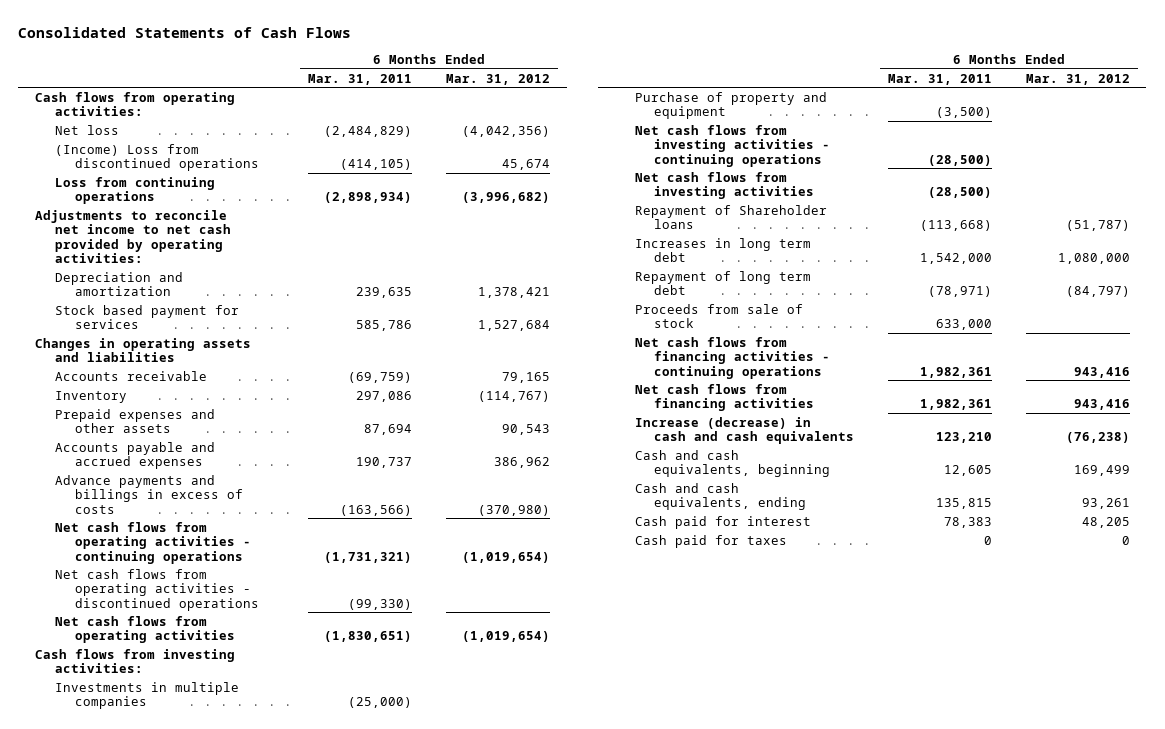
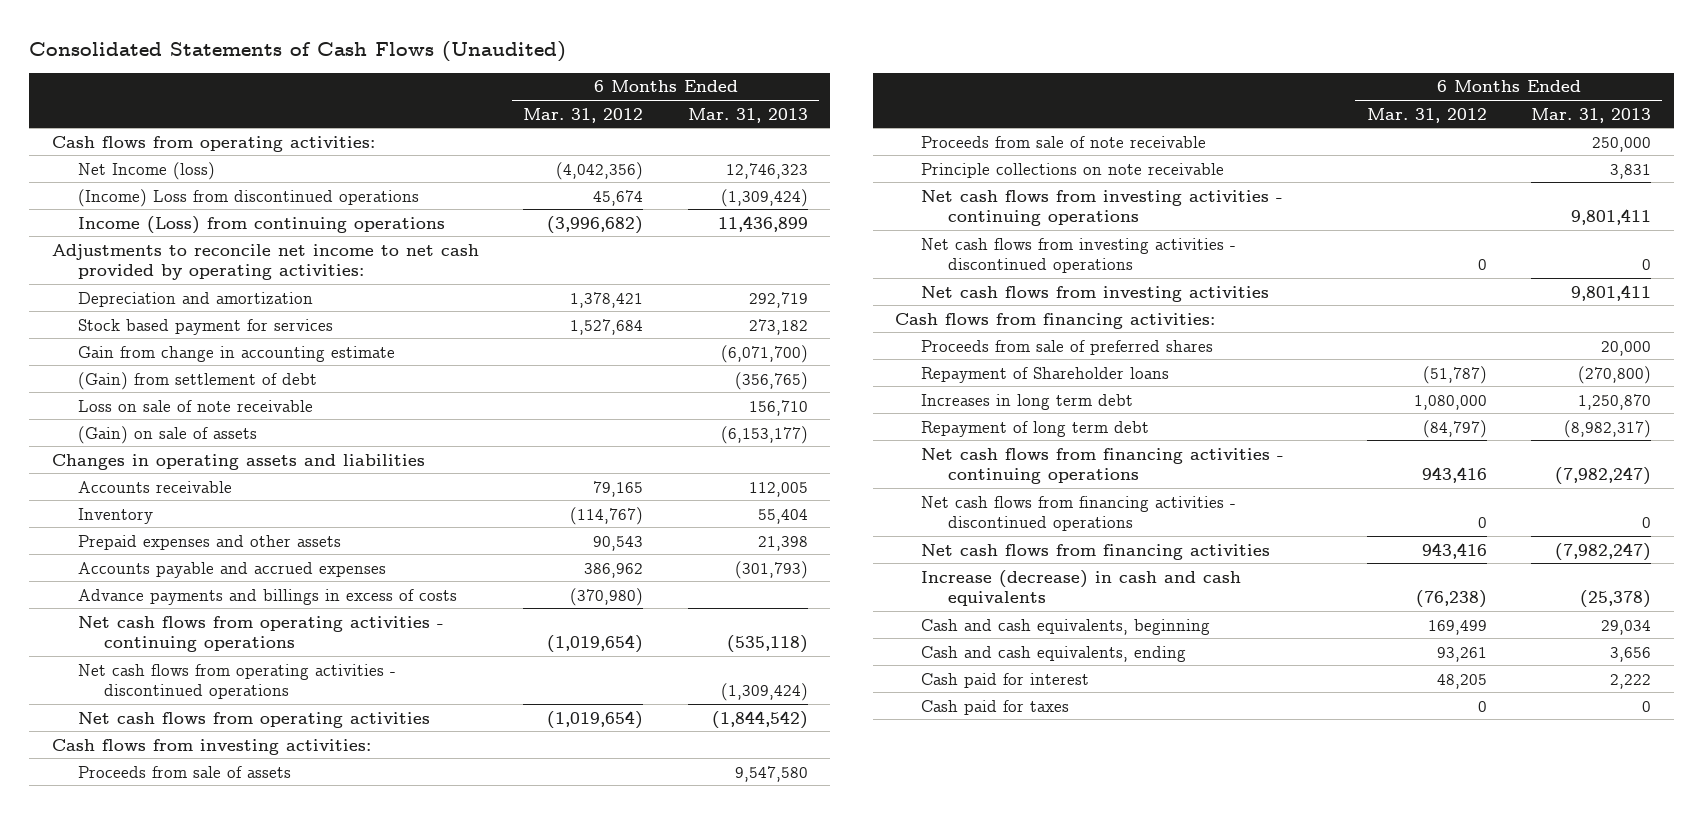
[18,26,352,38] Consolidated Statements of Cash Flows -> [29,40,567,62] Consolidated Statements of Cash Flows (Unaudited)
[308,73,413,85] Mar. 31, 2011 -> none
none -> [688,107,809,123] Mar. 31, 2013
[55,124,120,135] Net loss -> [78,161,216,180] Net Income (loss)
[55,176,216,205] Loss from continuing operations -> [78,215,446,234] Income (Loss) from continuing operations
none -> [78,345,396,362] Gain from change in accounting estimate
none -> [78,371,318,390] (Gain) from settlement of debt
none -> [78,399,314,412] Loss on sale of note receivable
none -> [78,425,258,444] (Gain) on sale of assets
[55,681,240,710] Investments in multiple companies -> none
[634,91,827,120] Purchase of property and equipment -> none
none -> [78,765,292,778] Proceeds from sale of assets
none -> [921,135,1207,148] Proceeds from sale of note receivable
none -> [921,162,1225,178] Principle collections on note receivable
none -> [921,237,1237,273] Net cash flows from investing activities - discontinued operations
none -> [895,312,1216,329] Cash flows from financing activities:
none -> [921,339,1214,355] Proceeds from sale of preferred shares
[634,303,803,329] Proceeds from sale of stock -> none
none -> [921,495,1237,531] Net cash flows from financing activities - discontinued operations

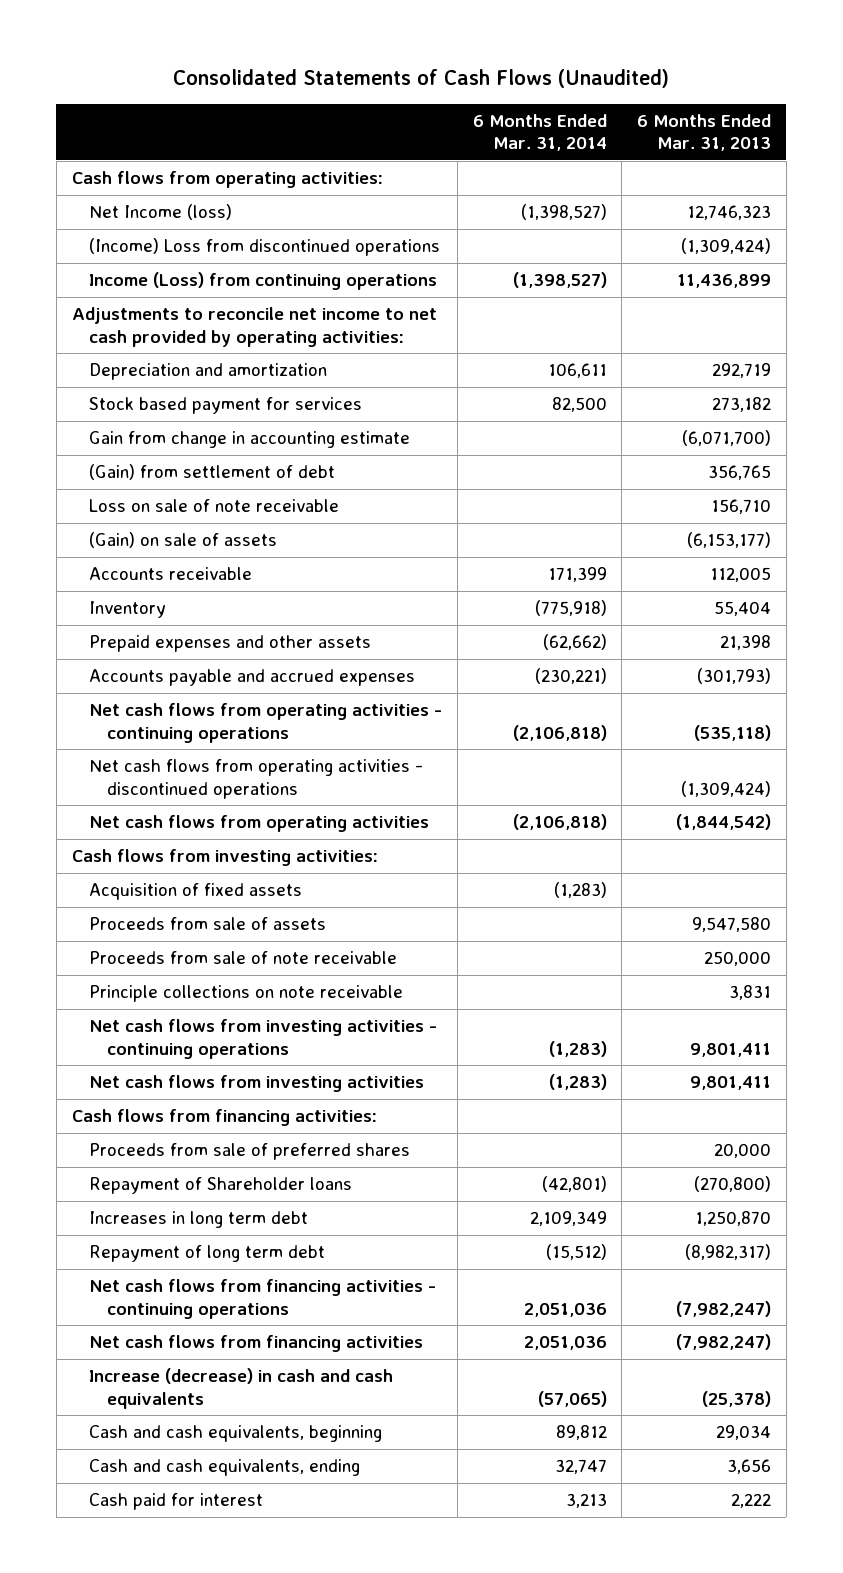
[523,107,644,123] Mar. 31, 2012 -> none
none -> [472,113,607,152] 6 Months Ended Mar. 31, 2014
[735,371,809,390] (356,765) -> [708,465,772,481] 356,765
[51,453,425,470] Changes in operating assets and liabilities -> none
[78,588,458,605] Advance payments and billings in excess of costs -> none
none -> [89,883,303,901] Acquisition of fixed assets
[921,237,1237,273] Net cash flows from investing activities - discontinued operations -> none
[921,495,1237,531] Net cash flows from financing activities - discontinued operations -> none
[921,699,1070,715] Cash paid for taxes -> none

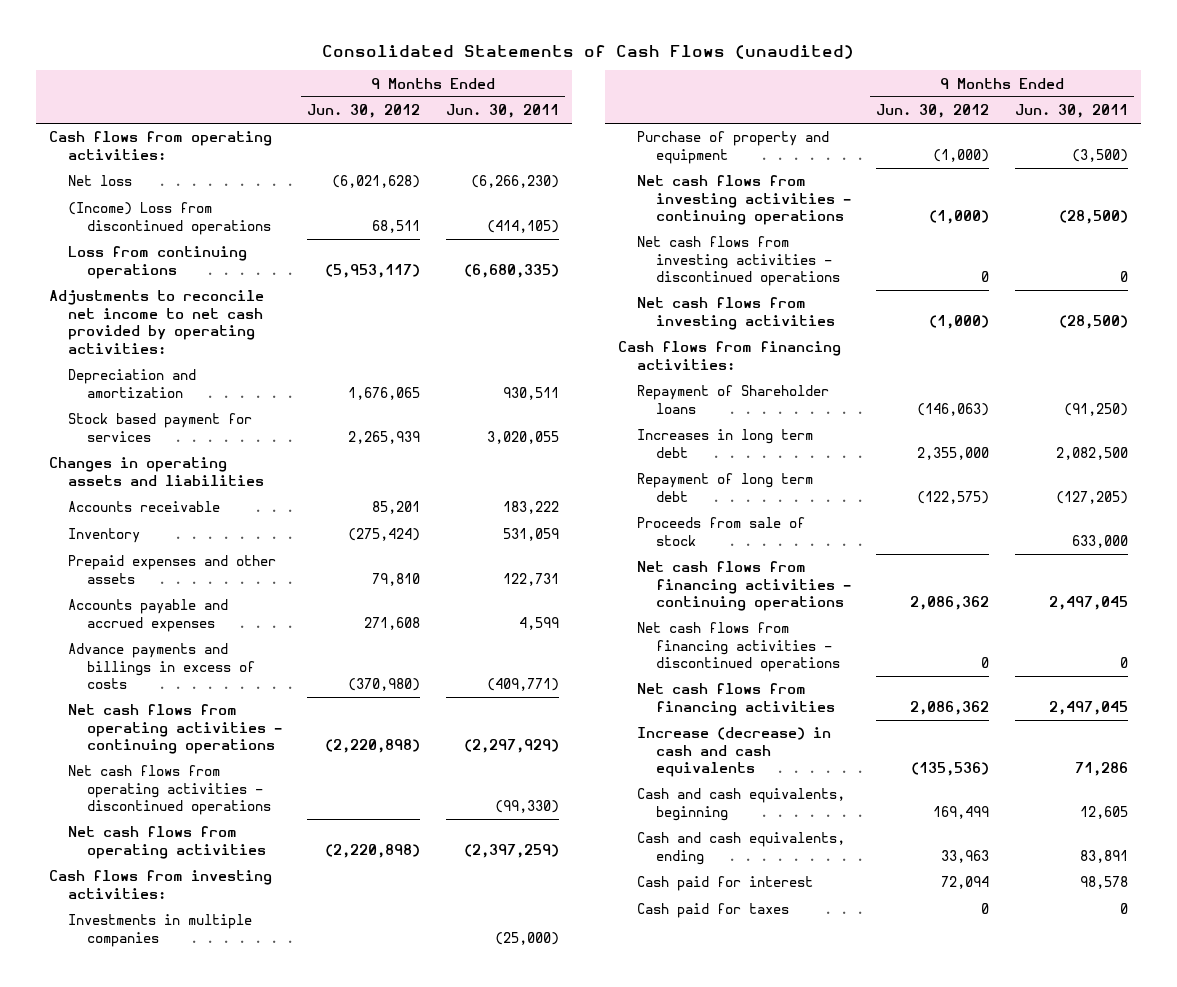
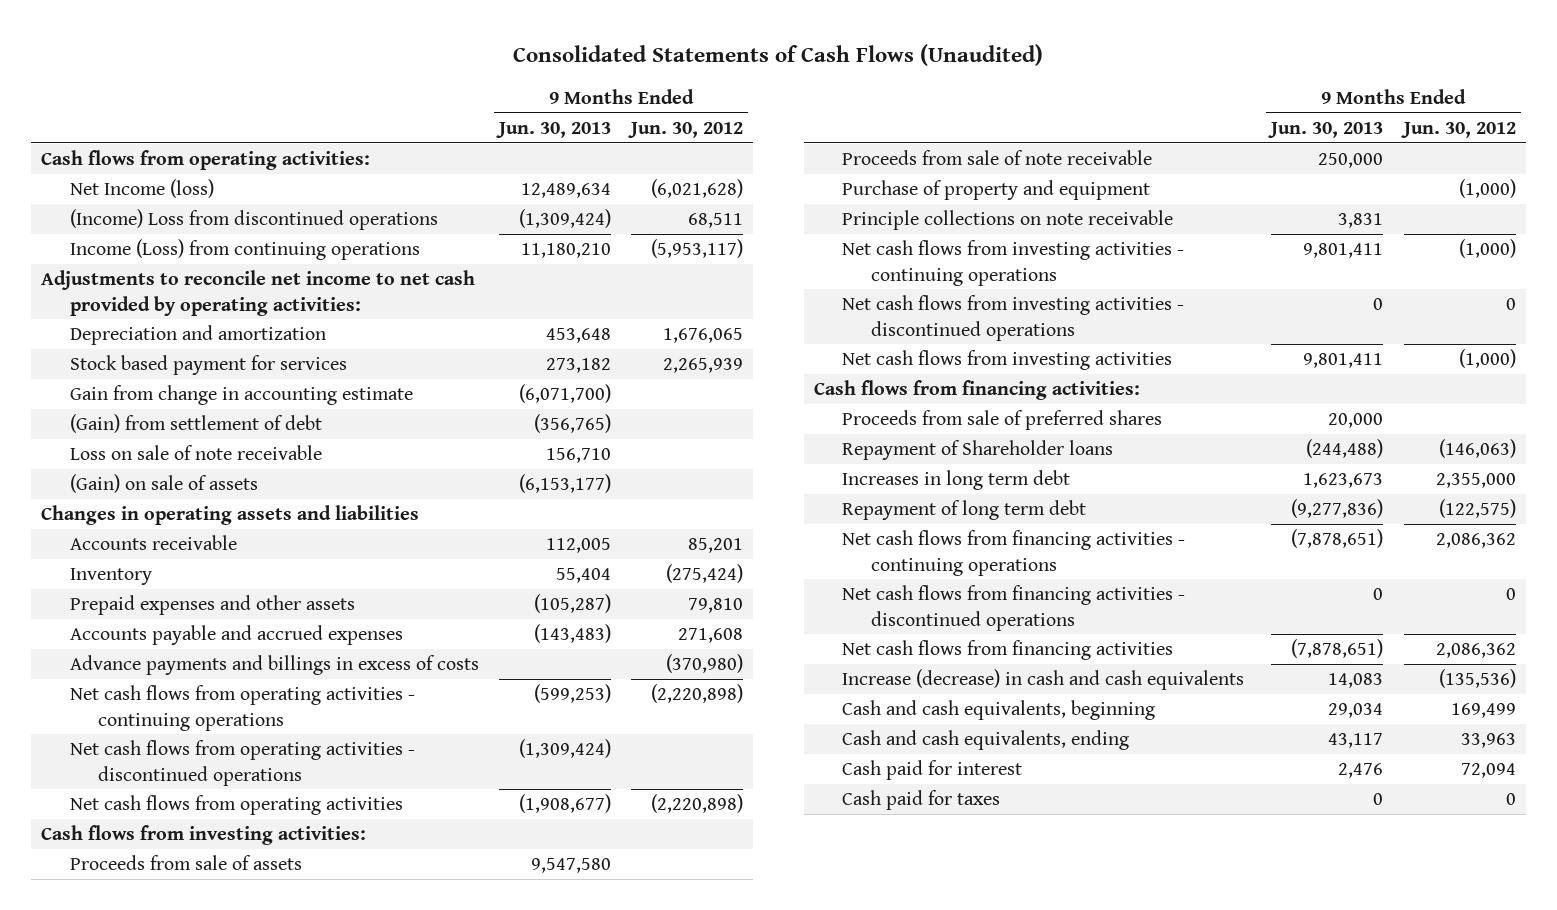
[322,44,855,59] Consolidated Statements of Cash Flows (unaudited) -> [513,44,1044,67] Consolidated Statements of Cash Flows (Unaudited)
[445,104,559,119] Jun. 30, 2011 -> none
none -> [495,122,611,139] Jun. 30, 2013
[67,175,132,187] Net loss -> [69,179,214,199] Net Income (loss)
[67,246,247,279] Loss from continuing operations -> [69,239,420,261] Income (Loss) from continuing operations
none -> [69,385,413,406] Gain from change in accounting estimate
none -> [69,414,322,434] (Gain) from settlement of debt
none -> [69,445,322,461] Loss on sale of note receivable
none -> [69,474,258,494] (Gain) on sale of assets
[67,914,252,947] Investments in multiple companies -> none
none -> [69,855,302,871] Proceeds from sale of assets
none -> [842,150,1153,166] Proceeds from sale of note receivable
none -> [842,210,1174,231] Principle collections on note receivable
none -> [842,410,1163,431] Proceeds from sale of preferred shares
[636,517,805,546] Proceeds from sale of stock -> none

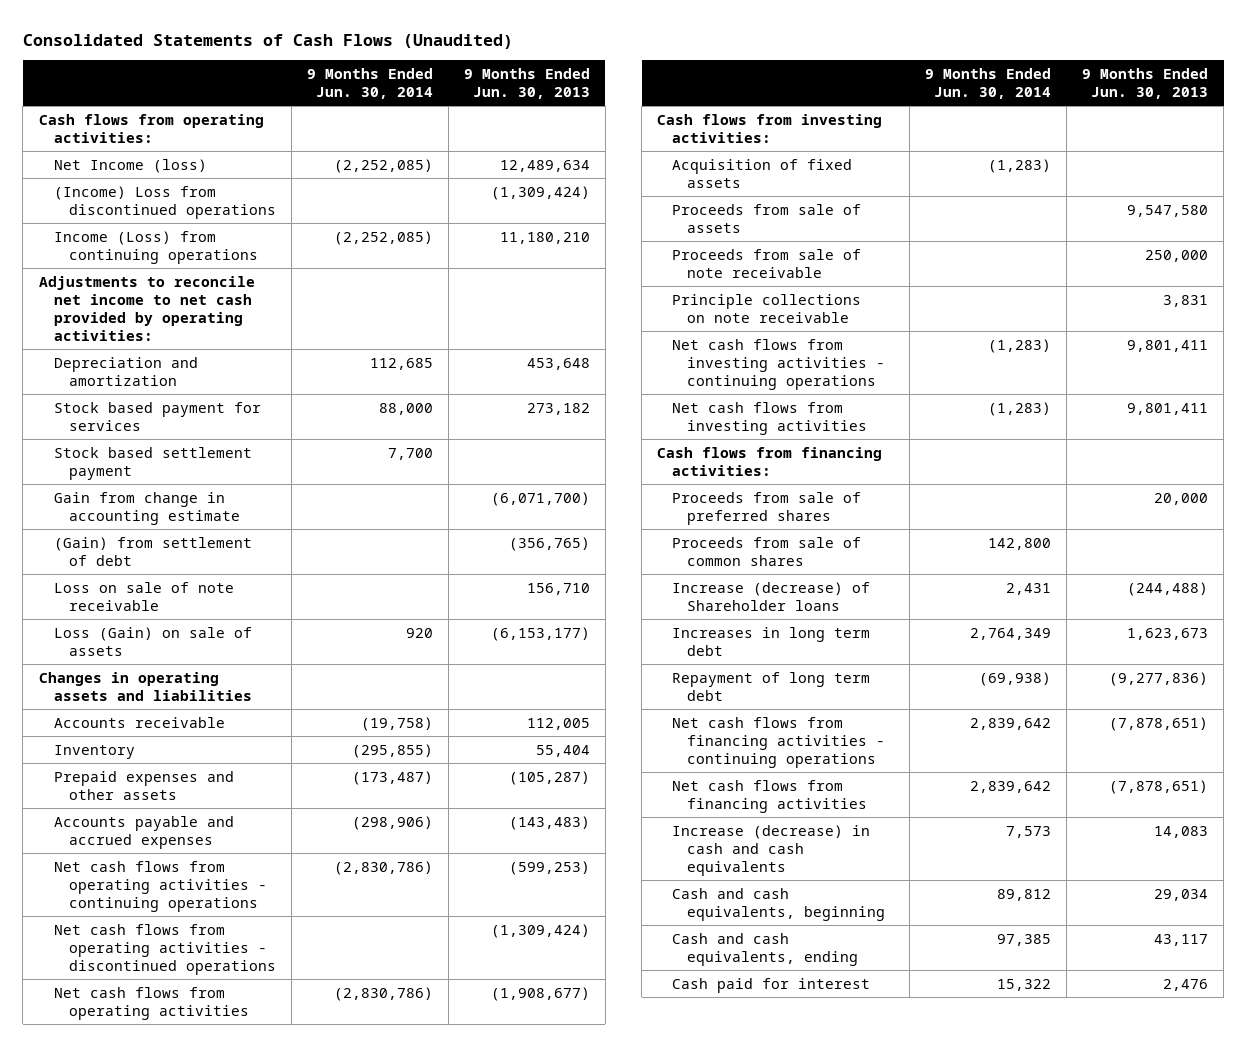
[628,122,744,139] Jun. 30, 2012 -> none
none -> [306,67,433,100] 9 Months Ended Jun. 30, 2014
none -> [53,446,252,480] Stock based settlement payment
[69,474,258,494] (Gain) on sale of assets -> [53,626,252,656] Loss (Gain) on sale of assets
[69,655,479,676] Advance payments and billings in excess of costs -> none
none -> [672,158,853,188] Acquisition of fixed assets
[842,180,1151,201] Purchase of property and equipment -> none
[842,295,1185,341] Net cash flows from investing activities - discontinued operations -> none
none -> [672,536,862,566] Proceeds from sale of common shares
[842,440,1114,461] Repayment of Shareholder loans -> [672,581,871,611] Increase (decrease) of Shareholder loans
[842,585,1186,631] Net cash flows from financing activities - discontinued operations -> none
[842,790,1001,811] Cash paid for taxes -> none

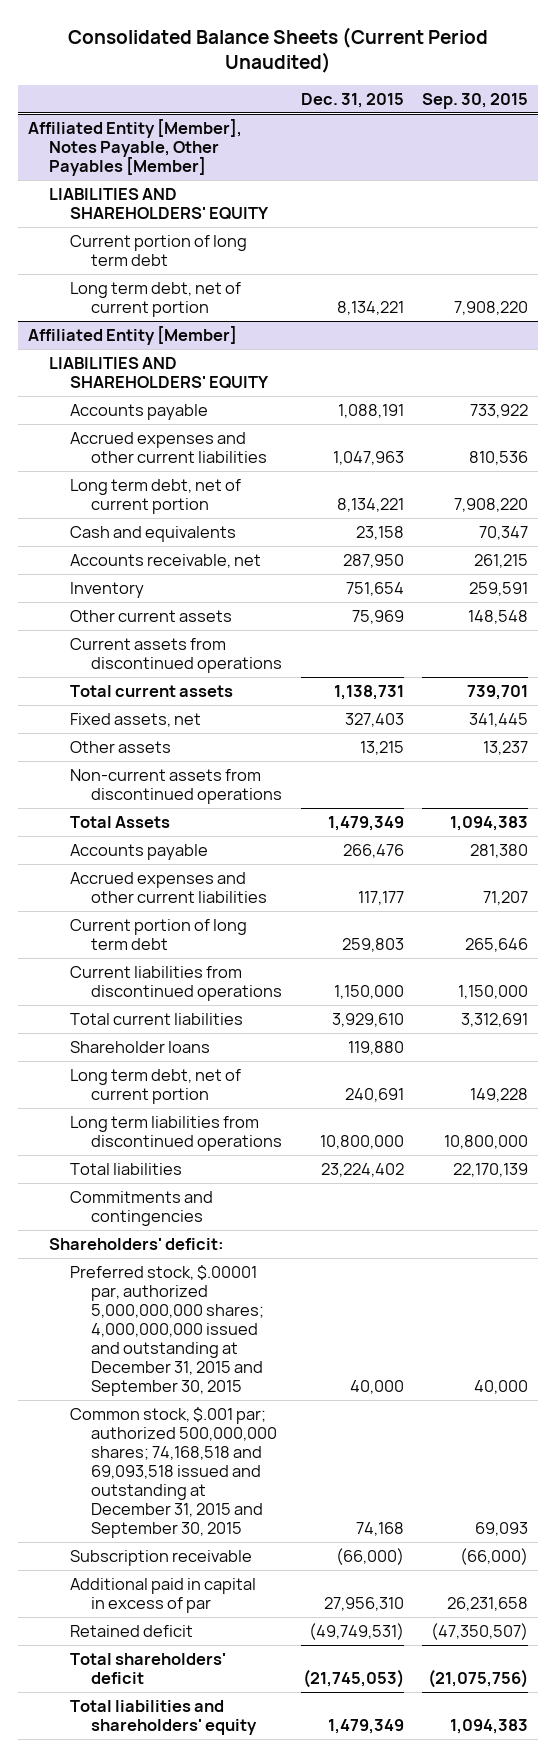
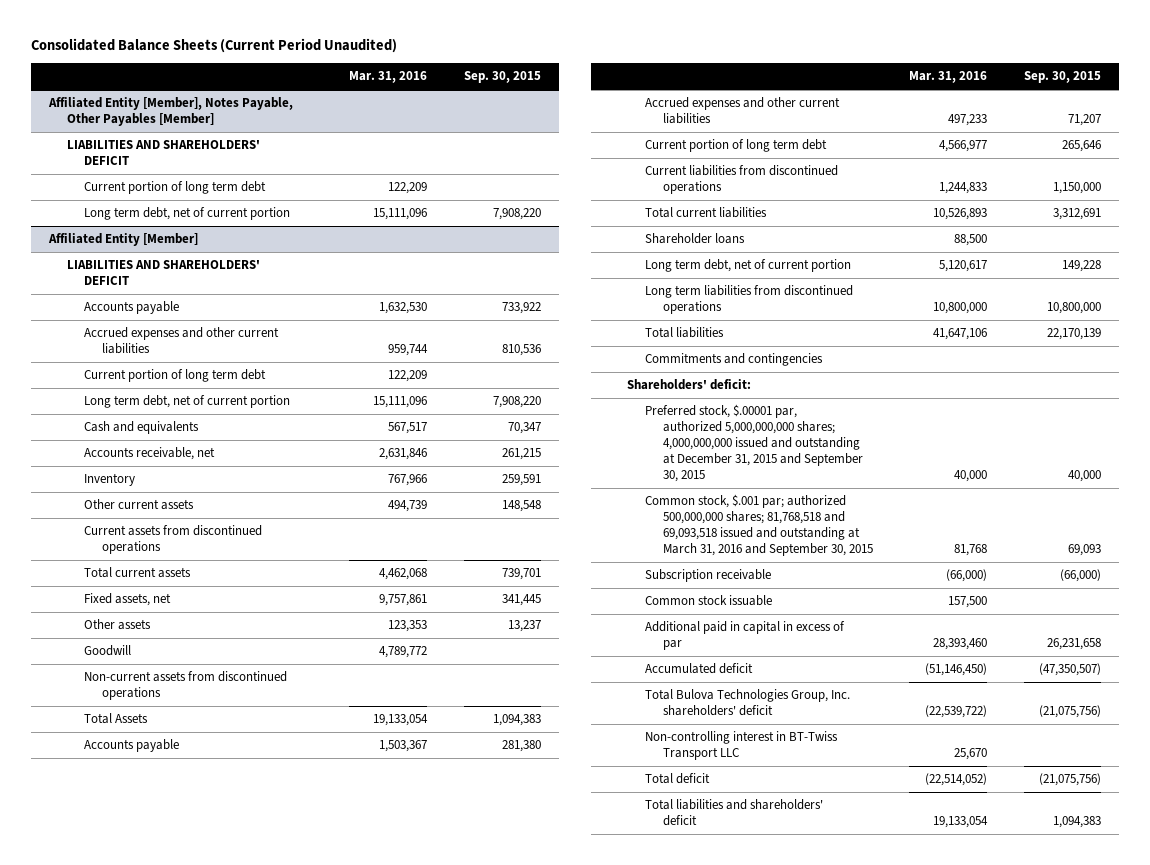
[300,93,404,109] Dec. 31, 2015 -> none
none -> [348,71,427,84] Mar. 31, 2016
[48,187,269,220] LIABILITIES AND SHAREHOLDERS' EQUITY -> [66,140,260,166] LIABILITIES AND SHAREHOLDERS' DEFICIT
[48,356,269,389] LIABILITIES AND SHAREHOLDERS' EQUITY -> [66,260,260,286] LIABILITIES AND SHAREHOLDERS' DEFICIT
none -> [84,369,267,383] Current portion of long term debt
none -> [84,645,132,657] Goodwill
[69,1406,278,1538] Common stock, $.001 par; authorized 500,000,000 shares; 74,168,518 and 69,093,518 issued and outstanding at December 31, 2015 and September 30, 2015 -> [644,494,873,557] Common stock, $.001 par; authorized 500,000,000 shares; 81,768,518 and 69,093,518 issued and outstanding at March 31, 2016 and September 30, 2015
none -> [644,595,772,607] Common stock issuable
[69,1624,193,1637] Retained deficit -> [644,663,753,675] Accumulated deficit
none -> [644,689,850,717] Total Bulova Technologies Group, Inc. shareholders' deficit
none -> [644,731,838,761] Non-controlling interest in BT-Twiss Transport LLC
[69,1652,226,1684] Total shareholders' deficit -> [644,773,710,785] Total deficit
[69,1699,258,1735] Total liabilities and shareholders' equity -> [644,799,823,827] Total liabilities and shareholders' deficit

